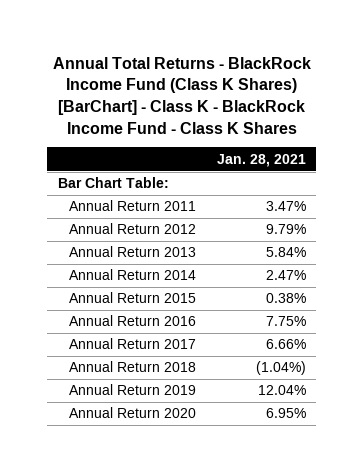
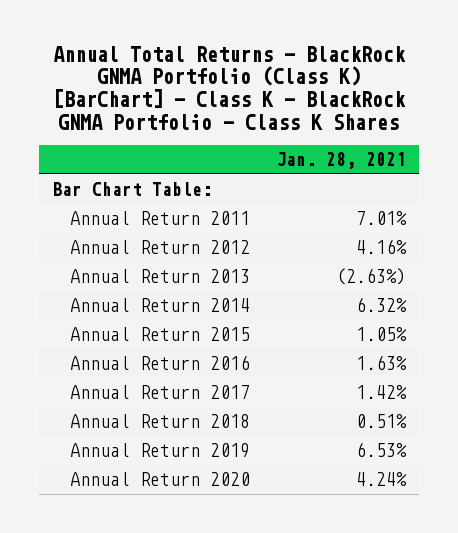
[52,56,311,134] Annual Total Returns - BlackRock Income Fund (Class K Shares) [BarChart] - Class K - BlackRock Income Fund - Class K Shares -> [52,45,406,131] Annual Total Returns - BlackRock GNMA Portfolio (Class K) [BarChart] - Class K - BlackRock GNMA Portfolio - Class K Shares
[265,201,306,212] 3.47% -> [355,211,407,226] 7.01%
[265,224,306,235] 9.79% -> [355,239,407,255] 4.16%
[265,247,306,258] 5.84% -> [335,268,406,286] (2.63%)
[265,270,306,281] 2.47% -> [355,297,407,313] 6.32%
[265,293,306,304] 0.38% -> [355,327,407,342] 1.05%
[265,316,306,327] 7.75% -> [355,355,407,371] 1.63%
[265,339,306,350] 6.66% -> [355,385,407,400] 1.42%
[255,361,306,376] (1.04%) -> [355,414,407,429] 0.51%
[257,385,306,396] 12.04% -> [355,442,407,458] 6.53%
[265,408,306,419] 6.95% -> [355,472,407,487] 4.24%

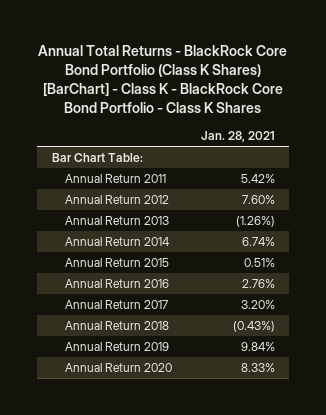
[52,45,406,131] Annual Total Returns - BlackRock GNMA Portfolio (Class K) [BarChart] - Class K - BlackRock GNMA Portfolio - Class K Shares -> [38,44,288,113] Annual Total Returns - BlackRock Core Bond Portfolio (Class K Shares) [BarChart] - Class K - BlackRock Core Bond Portfolio - Class K Shares
[355,211,407,226] 7.01% -> [240,174,275,184] 5.42%
[355,239,407,255] 4.16% -> [241,195,275,205] 7.60%
[335,268,406,286] (2.63%) -> [235,216,275,228] (1.26%)
[355,297,407,313] 6.32% -> [241,237,275,247] 6.74%
[355,327,407,342] 1.05% -> [243,258,275,268] 0.51%
[355,355,407,371] 1.63% -> [241,279,275,289] 2.76%
[355,385,407,400] 1.42% -> [240,300,275,310] 3.20%
[355,414,407,429] 0.51% -> [232,321,275,333] (0.43%)
[355,442,407,458] 6.53% -> [240,342,275,352] 9.84%
[355,472,407,487] 4.24% -> [240,363,275,373] 8.33%

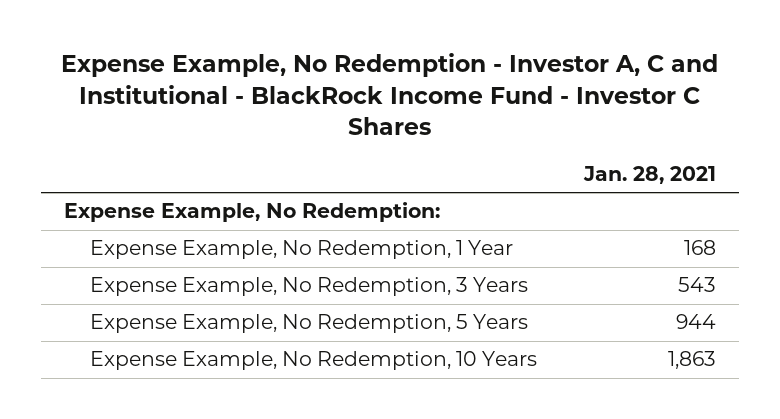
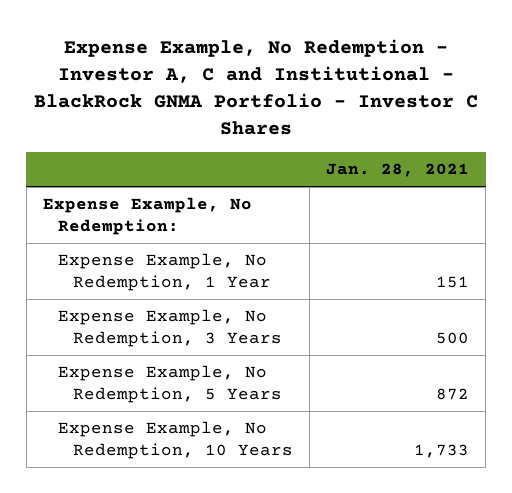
[60,53,718,136] Expense Example, No Redemption - Investor A, C and Institutional - BlackRock Income Fund - Investor C Shares -> [33,39,478,136] Expense Example, No Redemption - Investor A, C and Institutional - BlackRock GNMA Portfolio - Investor C Shares
[683,240,716,256] 168 -> [436,275,470,288] 151
[677,277,716,293] 543 -> [436,331,470,344] 500
[675,314,716,330] 944 -> [436,387,470,400] 872
[667,351,716,370] 1,863 -> [414,443,470,458] 1,733

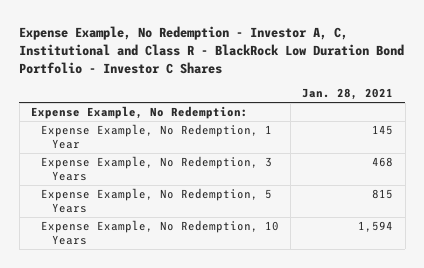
[33,39,478,136] Expense Example, No Redemption - Investor A, C and Institutional - BlackRock GNMA Portfolio - Investor C Shares -> [19,26,405,74] Expense Example, No Redemption - Investor A, C, Institutional and Class R - BlackRock Low Duration Bond Portfolio - Investor C Shares
[436,275,470,288] 151 -> [372,125,394,136] 145
[436,331,470,344] 500 -> [372,157,394,168] 468
[436,387,470,400] 872 -> [372,189,394,200] 815
[414,443,470,458] 1,733 -> [358,221,394,233] 1,594

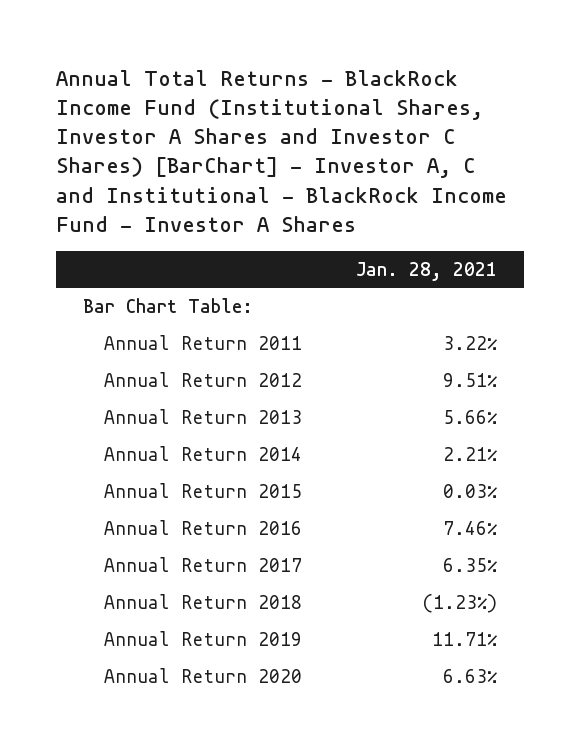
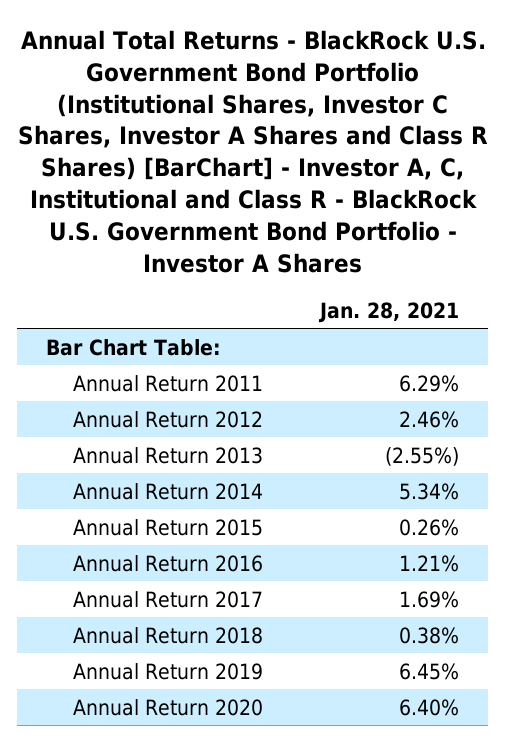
[56,69,508,232] Annual Total Returns - BlackRock Income Fund (Institutional Shares, Investor A Shares and Investor C Shares) [BarChart] - Investor A, C and Institutional - BlackRock Income Fund - Investor A Shares -> [17,30,488,273] Annual Total Returns - BlackRock U.S. Government Bond Portfolio (Institutional Shares, Investor C Shares, Investor A Shares and Class R Shares) [BarChart] - Investor A, C, Institutional and Class R - BlackRock U.S. Government Bond Portfolio - Investor A Shares
[443,335,499,350] 3.22% -> [399,374,460,392] 6.29%
[443,372,499,387] 9.51% -> [399,410,460,428] 2.46%
[443,409,499,424] 5.66% -> [385,446,460,466] (2.55%)
[443,446,499,461] 2.21% -> [399,482,460,500] 5.34%
[443,483,499,498] 0.03% -> [399,518,460,536] 0.26%
[443,520,499,535] 7.46% -> [399,554,460,572] 1.21%
[443,557,499,572] 6.35% -> [399,590,460,608] 1.69%
[422,593,498,613] (1.23%) -> [399,626,460,644] 0.38%
[432,631,499,646] 11.71% -> [399,662,460,680] 6.45%
[443,668,499,683] 6.63% -> [399,698,460,716] 6.40%

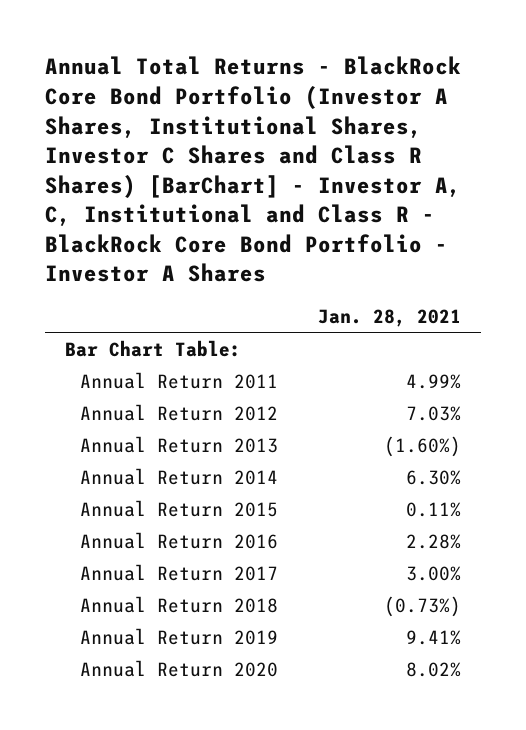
[17,30,488,273] Annual Total Returns - BlackRock U.S. Government Bond Portfolio (Institutional Shares, Investor C Shares, Investor A Shares and Class R Shares) [BarChart] - Investor A, C, Institutional and Class R - BlackRock U.S. Government Bond Portfolio - Investor A Shares -> [44,56,461,283] Annual Total Returns - BlackRock Core Bond Portfolio (Investor A Shares, Institutional Shares, Investor C Shares and Class R Shares) [BarChart] - Investor A, C, Institutional and Class R - BlackRock Core Bond Portfolio - Investor A Shares
[399,374,460,392] 6.29% -> [406,373,462,389] 4.99%
[399,410,460,428] 2.46% -> [406,405,462,421] 7.03%
[385,446,460,466] (2.55%) -> [384,435,462,457] (1.60%)
[399,482,460,500] 5.34% -> [406,469,462,485] 6.30%
[399,518,460,536] 0.26% -> [406,501,462,517] 0.11%
[399,554,460,572] 1.21% -> [406,533,462,549] 2.28%
[399,590,460,608] 1.69% -> [406,565,462,581] 3.00%
[399,626,460,644] 0.38% -> [384,595,462,617] (0.73%)
[399,662,460,680] 6.45% -> [406,629,462,645] 9.41%
[399,698,460,716] 6.40% -> [406,661,462,677] 8.02%

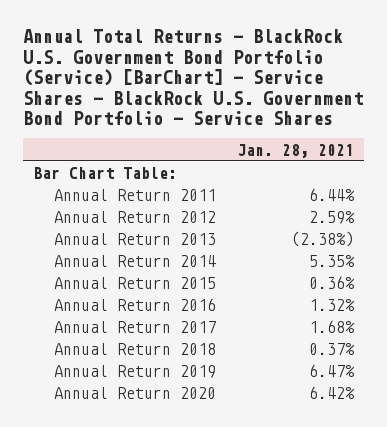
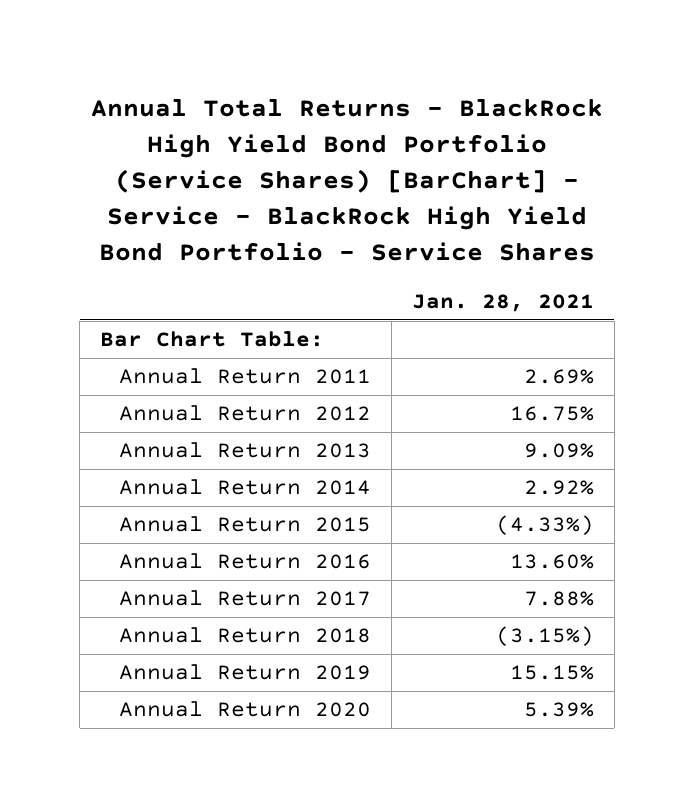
[22,29,363,126] Annual Total Returns - BlackRock U.S. Government Bond Portfolio (Service) [BarChart] - Service Shares - BlackRock U.S. Government Bond Portfolio - Service Shares -> [91,98,604,261] Annual Total Returns - BlackRock High Yield Bond Portfolio (Service Shares) [BarChart] - Service - BlackRock High Yield Bond Portfolio - Service Shares
[308,188,355,202] 6.44% -> [524,369,595,385] 2.69%
[308,211,355,225] 2.59% -> [510,406,595,422] 16.75%
[290,231,354,248] (2.38%) -> [524,443,595,459] 9.09%
[308,255,355,268] 5.35% -> [524,480,595,496] 2.92%
[308,276,355,290] 0.36% -> [496,515,595,536] (4.33%)
[308,299,355,312] 1.32% -> [510,554,595,570] 13.60%
[308,320,355,334] 1.68% -> [524,591,595,607] 7.88%
[308,343,355,356] 0.37% -> [496,626,595,647] (3.15%)
[308,364,355,378] 6.47% -> [510,665,595,681] 15.15%
[308,386,355,400] 6.42% -> [524,702,595,718] 5.39%

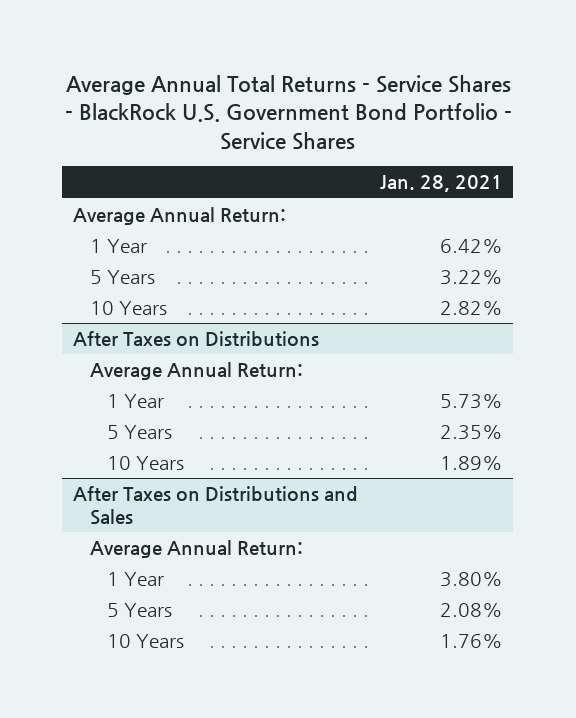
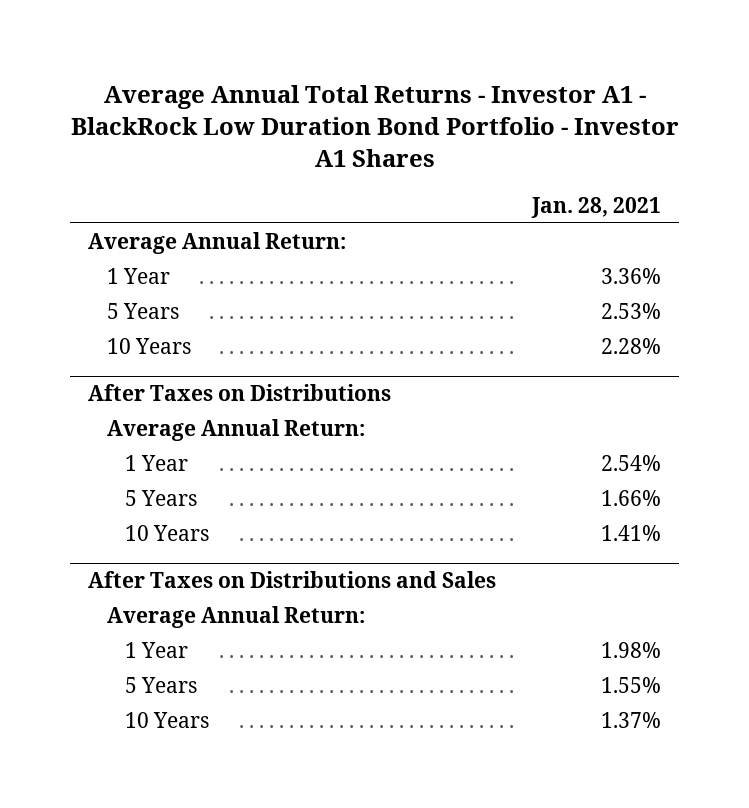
[64,74,512,150] Average Annual Total Returns - Service Shares - BlackRock U.S. Government Bond Portfolio - Service Shares -> [70,84,679,168] Average Annual Total Returns - Investor A1 - BlackRock Low Duration Bond Portfolio - Investor A1 Shares
[439,239,503,254] 6.42% -> [600,267,661,284] 3.36%
[439,270,503,286] 3.22% -> [600,302,661,319] 2.53%
[439,301,503,316] 2.82% -> [600,337,661,354] 2.28%
[439,394,503,410] 5.73% -> [600,454,661,471] 2.54%
[439,425,503,441] 2.35% -> [600,489,661,506] 1.66%
[439,456,503,471] 1.89% -> [600,524,661,541] 1.41%
[439,572,503,588] 3.80% -> [600,641,661,658] 1.98%
[439,603,503,618] 2.08% -> [600,676,661,693] 1.55%
[439,634,503,649] 1.76% -> [600,711,661,728] 1.37%

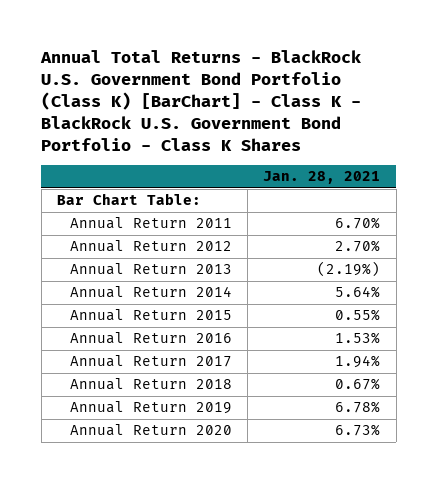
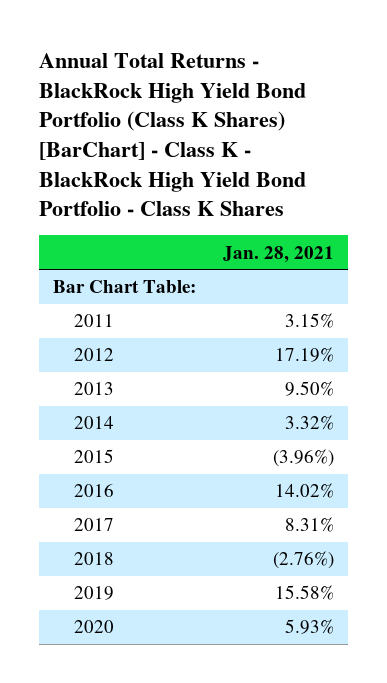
[40,50,362,152] Annual Total Returns - BlackRock U.S. Government Bond Portfolio (Class K) [BarChart] - Class K - BlackRock U.S. Government Bond Portfolio - Class K Shares -> [38,53,306,217] Annual Total Returns - BlackRock High Yield Bond Portfolio (Class K Shares) [BarChart] - Class K - BlackRock High Yield Bond Portfolio - Class K Shares
[70,217,233,230] Annual Return 2011 -> [73,314,114,328] 2011
[335,217,381,230] 6.70% -> [285,313,335,329] 3.15%
[70,240,233,253] Annual Return 2012 -> [73,348,114,362] 2012
[335,240,381,253] 2.70% -> [275,347,335,363] 17.19%
[70,263,233,276] Annual Return 2013 -> [73,382,114,396] 2013
[317,261,381,278] (2.19%) -> [285,381,335,397] 9.50%
[70,286,233,299] Annual Return 2014 -> [73,416,114,430] 2014
[335,286,381,299] 5.64% -> [285,415,335,431] 3.32%
[70,309,233,322] Annual Return 2015 -> [73,449,114,464] 2015
[335,309,381,322] 0.55% -> [273,449,335,468] (3.96%)
[70,332,233,345] Annual Return 2016 -> [73,484,114,498] 2016
[335,332,381,345] 1.53% -> [275,483,335,499] 14.02%
[70,355,233,368] Annual Return 2017 -> [73,518,114,532] 2017
[335,355,381,369] 1.94% -> [285,517,335,533] 8.31%
[70,378,233,391] Annual Return 2018 -> [73,552,114,566] 2018
[335,378,381,391] 0.67% -> [273,551,335,570] (2.76%)
[70,401,233,415] Annual Return 2019 -> [73,586,114,601] 2019
[335,401,381,414] 6.78% -> [275,585,335,601] 15.58%
[70,424,233,437] Annual Return 2020 -> [73,620,114,634] 2020
[335,424,381,437] 6.73% -> [285,619,335,635] 5.93%

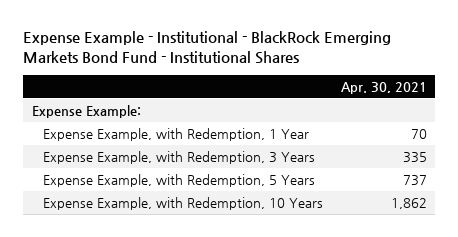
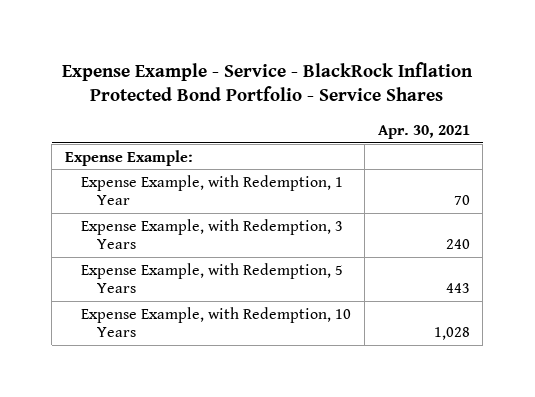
[22,31,391,64] Expense Example - Institutional - BlackRock Emerging Markets Bond Fund - Institutional Shares -> [62,61,474,102] Expense Example - Service - BlackRock Inflation Protected Bond Portfolio - Service Shares
[402,151,427,163] 335 -> [445,239,470,250] 240
[402,174,427,186] 737 -> [445,283,470,294] 443
[390,197,427,209] 1,862 -> [433,327,470,341] 1,028

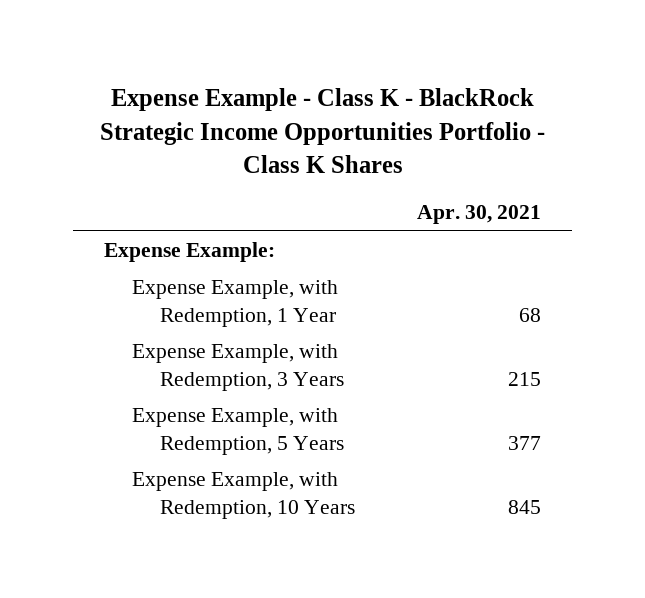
[62,61,474,102] Expense Example - Service - BlackRock Inflation Protected Bond Portfolio - Service Shares -> [99,88,545,173] Expense Example - Class K - BlackRock Strategic Income Opportunities Portfolio - Class K Shares
[453,195,470,206] 70 -> [519,307,542,322] 68
[445,239,470,250] 240 -> [508,371,542,386] 215
[445,283,470,294] 443 -> [508,435,542,450] 377
[433,327,470,341] 1,028 -> [508,499,542,514] 845

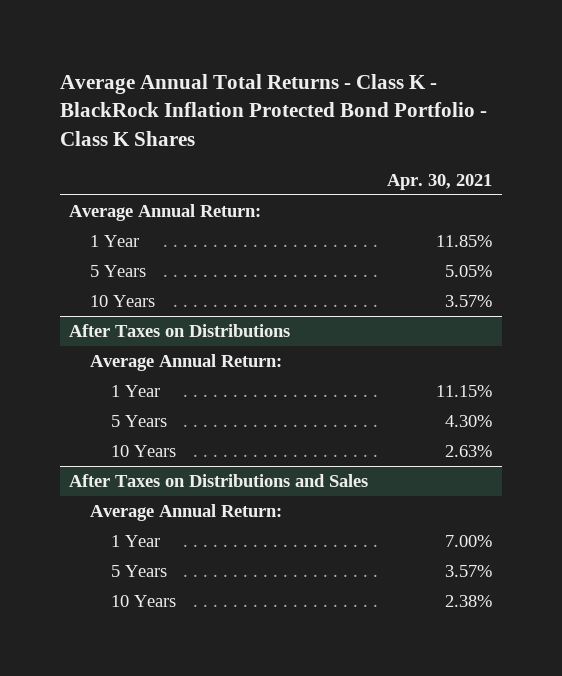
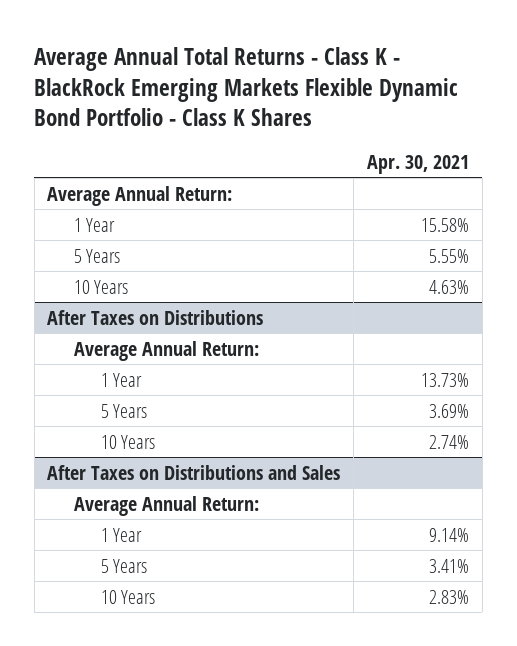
[59,73,487,146] Average Annual Total Returns - Class K - BlackRock Inflation Protected Bond Portfolio - Class K Shares -> [34,46,459,127] Average Annual Total Returns - Class K - BlackRock Emerging Markets Flexible Dynamic Bond Portfolio - Class K Shares
[436,235,493,248] 11.85% -> [421,217,470,232] 15.58%
[445,265,493,278] 5.05% -> [429,248,470,263] 5.55%
[445,295,493,308] 3.57% -> [429,279,470,294] 4.63%
[436,385,493,398] 11.15% -> [421,372,470,387] 13.73%
[445,415,493,428] 4.30% -> [429,403,470,418] 3.69%
[445,445,493,458] 2.63% -> [429,434,470,449] 2.74%
[445,535,493,548] 7.00% -> [429,527,470,542] 9.14%
[445,565,493,578] 3.57% -> [429,558,470,573] 3.41%
[445,595,493,608] 2.38% -> [429,589,470,604] 2.83%

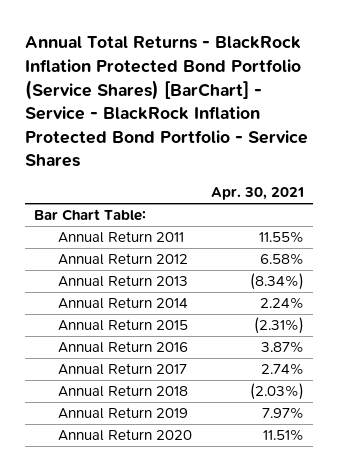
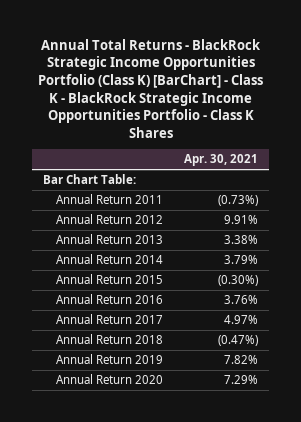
[24,36,308,168] Annual Total Returns - BlackRock Inflation Protected Bond Portfolio (Service Shares) [BarChart] - Service - BlackRock Inflation Protected Bond Portfolio - Service Shares -> [37,38,263,138] Annual Total Returns - BlackRock Strategic Income Opportunities Portfolio (Class K) [BarChart] - Class K - BlackRock Strategic Income Opportunities Portfolio - Class K Shares
[258,231,304,244] 11.55% -> [218,195,259,207] (0.73%)
[259,253,304,266] 6.58% -> [224,215,259,225] 9.91%
[249,273,304,291] (8.34%) -> [224,235,259,245] 3.38%
[259,297,304,310] 2.24% -> [224,255,259,265] 3.79%
[253,317,304,335] (2.31%) -> [218,275,259,287] (0.30%)
[260,341,304,354] 3.87% -> [224,295,259,305] 3.76%
[260,363,304,376] 2.74% -> [224,315,259,325] 4.97%
[249,383,304,401] (2.03%) -> [218,335,259,347] (0.47%)
[261,407,304,420] 7.97% -> [224,355,259,365] 7.82%
[262,429,304,442] 11.51% -> [224,375,259,385] 7.29%

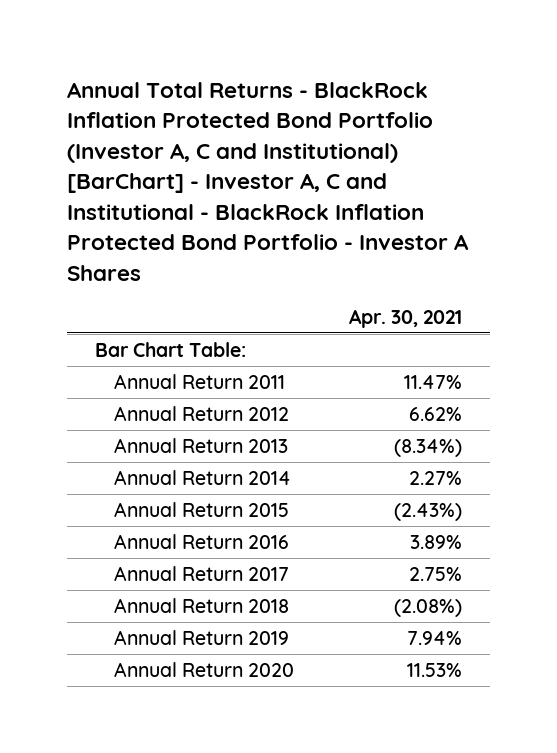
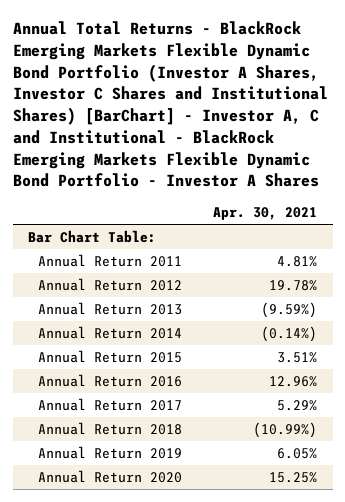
[66,81,469,281] Annual Total Returns - BlackRock Inflation Protected Bond Portfolio (Investor A, C and Institutional) [BarChart] - Investor A, C and Institutional - BlackRock Inflation Protected Bond Portfolio - Investor A Shares -> [12,21,328,188] Annual Total Returns - BlackRock Emerging Markets Flexible Dynamic Bond Portfolio (Investor A Shares, Investor C Shares and Institutional Shares) [BarChart] - Investor A, C and Institutional - BlackRock Emerging Markets Flexible Dynamic Bond Portfolio - Investor A Shares
[404,374,463,389] 11.47% -> [277,256,318,268] 4.81%
[409,406,463,421] 6.62% -> [269,280,318,292] 19.78%
[394,438,463,457] (8.34%) -> [261,302,318,319] (9.59%)
[409,470,463,485] 2.27% -> [261,326,318,343] (0.14%)
[394,502,463,521] (2.43%) -> [277,352,318,364] 3.51%
[410,534,463,549] 3.89% -> [269,376,318,388] 12.96%
[409,566,463,581] 2.75% -> [277,400,318,412] 5.29%
[394,598,463,617] (2.08%) -> [253,422,318,439] (10.99%)
[407,630,463,645] 7.94% -> [277,448,318,460] 6.05%
[407,662,463,677] 11.53% -> [269,472,318,484] 15.25%

